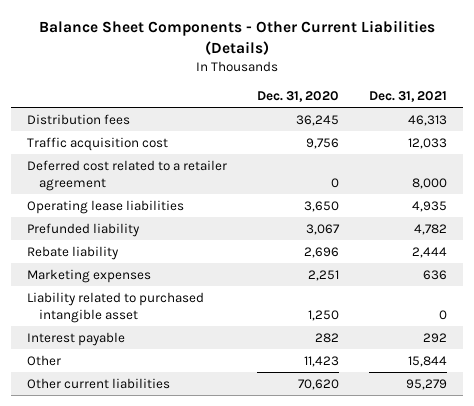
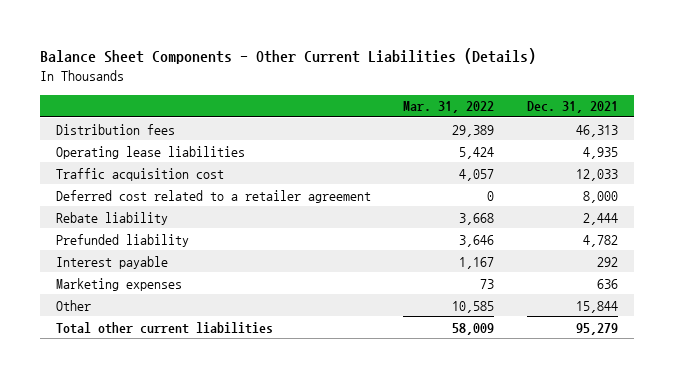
[256,90,339,102] Dec. 31, 2020 -> none
none -> [403,101,495,114] Mar. 31, 2022
[26,199,184,214] Operating lease liabilities -> [55,145,245,159] Operating lease liabilities
[26,291,204,323] Liability related to purchased intangible asset -> none
[26,222,140,237] Prefunded liability -> [55,233,189,247] Prefunded liability
[26,268,151,283] Marketing expenses -> [55,277,182,291] Marketing expenses
[26,377,170,389] Other current liabilities -> [55,321,273,334] Total other current liabilities

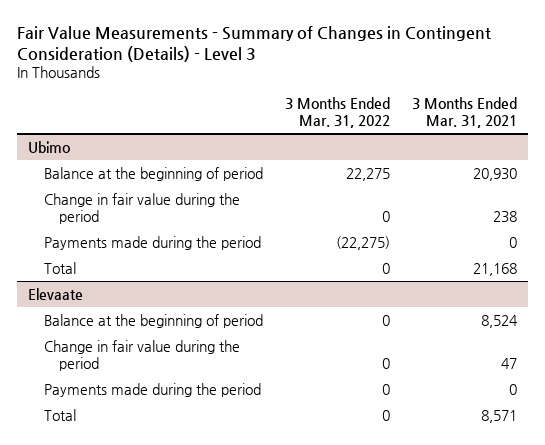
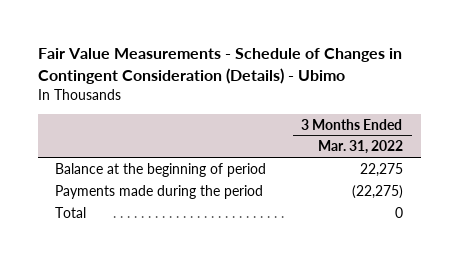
[16,25,491,62] Fair Value Measurements - Summary of Changes in Contingent Consideration (Details) - Level 3 -> [37,48,402,85] Fair Value Measurements - Schedule of Changes in Contingent Consideration (Details) - Ubimo
[412,96,518,129] 3 Months Ended Mar. 31, 2021 -> none
[28,140,71,153] Ubimo -> none
[43,192,240,224] Change in fair value during the period -> none
[28,287,84,300] Elevaate -> none
[43,313,263,328] Balance at the beginning of period -> none
[43,339,240,371] Change in fair value during the period -> none
[43,382,261,397] Payments made during the period -> none
[43,408,76,421] Total -> none

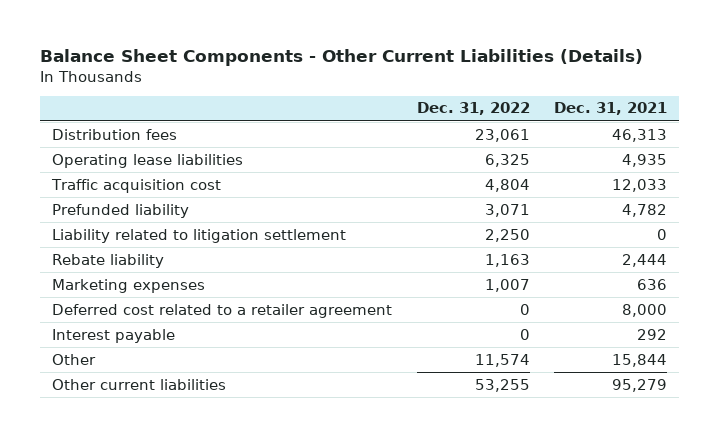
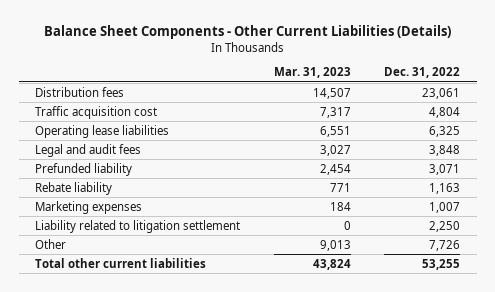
[553,102,667,116] Dec. 31, 2021 -> none
none -> [273,67,351,79] Mar. 31, 2023
[52,153,244,168] Operating lease liabilities -> [35,124,170,138] Operating lease liabilities
none -> [35,143,142,157] Legal and audit fees
[52,303,393,318] Deferred cost related to a retailer agreement -> none
[52,328,176,343] Interest payable -> none
[52,228,347,243] Liability related to litigation settlement -> [35,219,241,233] Liability related to litigation settlement
[474,353,530,367] 11,574 -> [428,239,460,251] 7,726
[52,378,227,390] Other current liabilities -> [35,257,207,268] Total other current liabilities

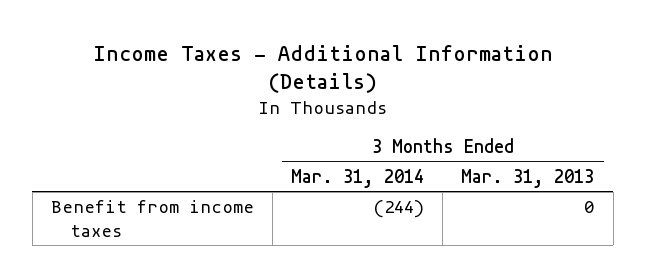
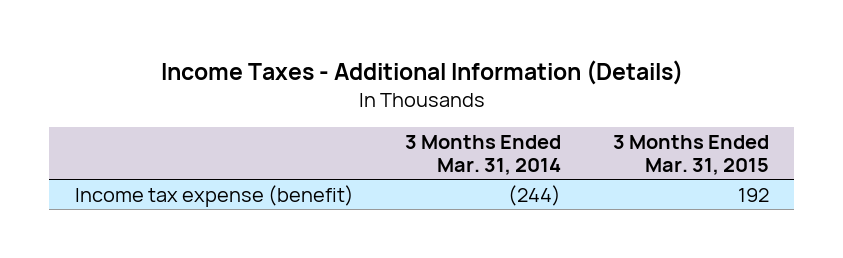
[461,168,595,188] Mar. 31, 2013 -> none
none -> [612,134,769,175] 3 Months Ended Mar. 31, 2015
[50,200,254,237] Benefit from income taxes -> [74,184,354,207] Income tax expense (benefit)

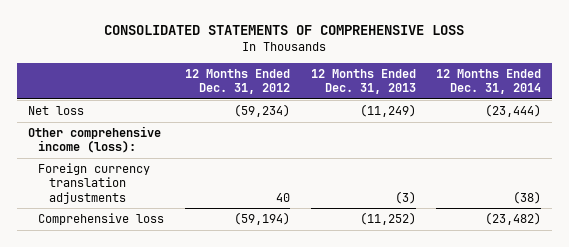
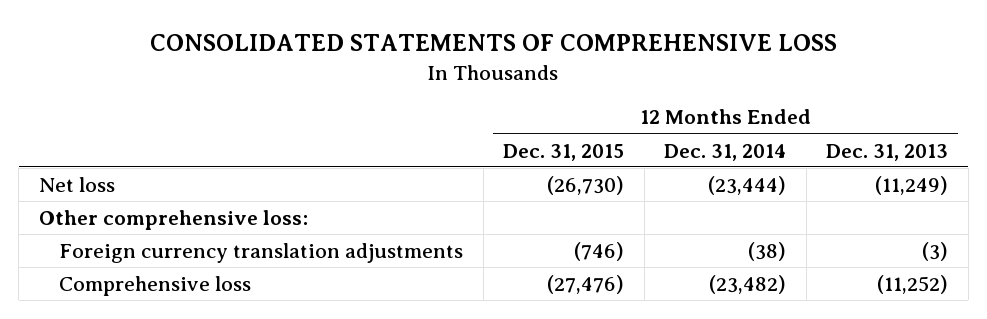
[185,69,291,95] 12 Months Ended Dec. 31, 2012 -> none
none -> [503,143,625,161] Dec. 31, 2015
[27,126,161,154] Other comprehensive income (loss): -> [38,209,308,230] Other comprehensive loss:

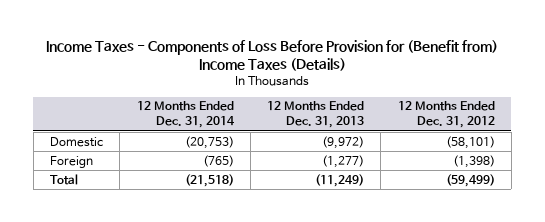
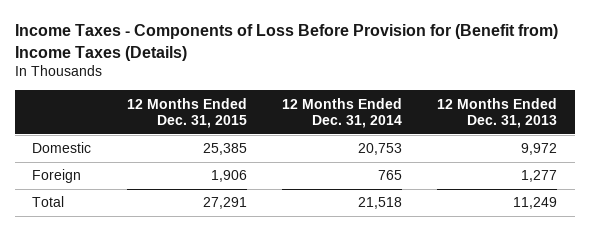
[397,101,495,129] 12 Months Ended Dec. 31, 2012 -> none
none -> [126,97,247,128] 12 Months Ended Dec. 31, 2015
[184,135,234,149] (20,753) -> [358,143,403,156] 20,753
[322,135,365,149] (9,972) -> [521,143,558,156] 9,972
[202,154,234,167] (765) -> [378,170,403,181] 765
[322,154,365,168] (1,277) -> [521,170,558,183] 1,277
[184,173,234,187] (21,518) -> [358,197,403,210] 21,518
[315,173,365,187] (11,249) -> [513,197,558,210] 11,249

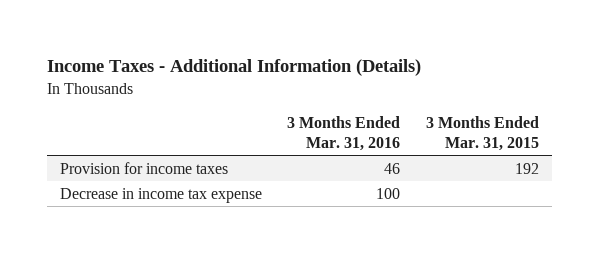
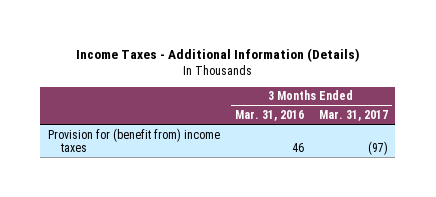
[425,115,539,151] 3 Months Ended Mar. 31, 2015 -> none
none -> [318,110,388,122] Mar. 31, 2017
[59,187,262,203] Decrease in income tax expense -> none
[59,161,228,174] Provision for income taxes -> [47,127,220,153] Provision for (benefit from) income taxes

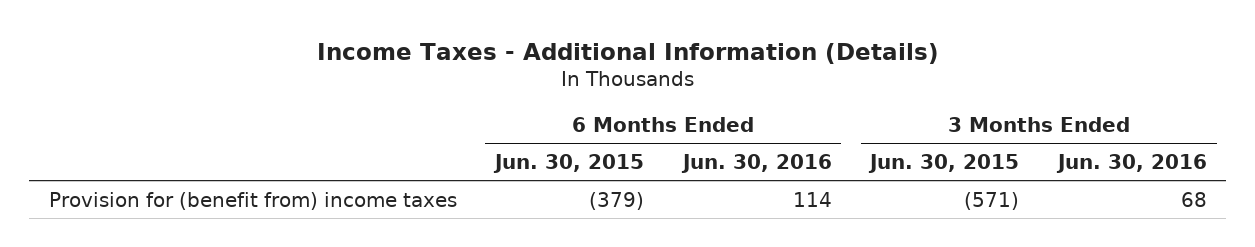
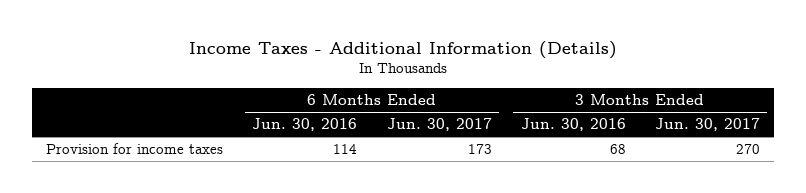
[493,154,645,174] Jun. 30, 2015 -> none
[868,154,1020,174] Jun. 30, 2015 -> none
none -> [386,118,492,132] Jun. 30, 2017
none -> [654,118,760,132] Jun. 30, 2017
[48,191,457,210] Provision for (benefit from) income taxes -> [46,143,224,155] Provision for income taxes

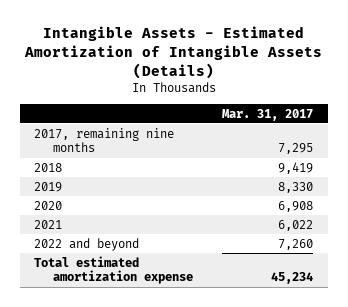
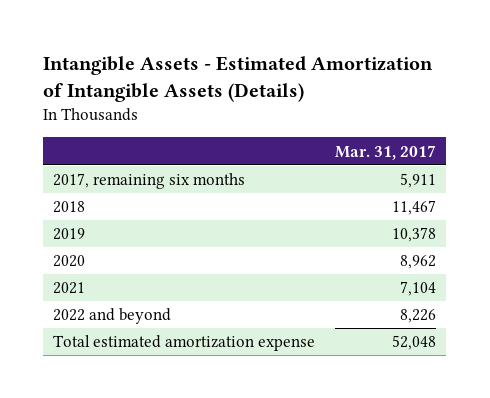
[34,127,175,153] 2017, remaining nine months -> [53,173,246,190] 2017, remaining six months
[278,143,314,155] 7,295 -> [400,173,437,189] 5,911
[278,161,314,174] 9,419 -> [392,200,437,216] 11,467
[278,181,314,193] 8,330 -> [392,227,437,243] 10,378
[278,200,314,212] 6,908 -> [400,255,437,270] 8,962
[278,219,314,231] 6,022 -> [400,281,437,297] 7,104
[278,238,314,250] 7,260 -> [400,309,437,324] 8,226
[271,272,314,285] 45,234 -> [392,335,437,351] 52,048

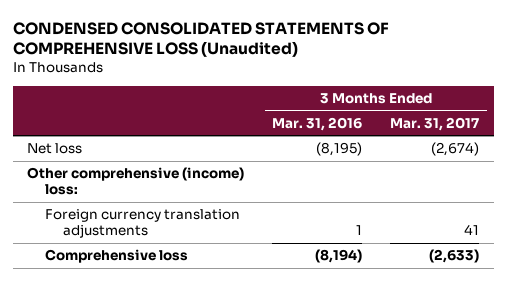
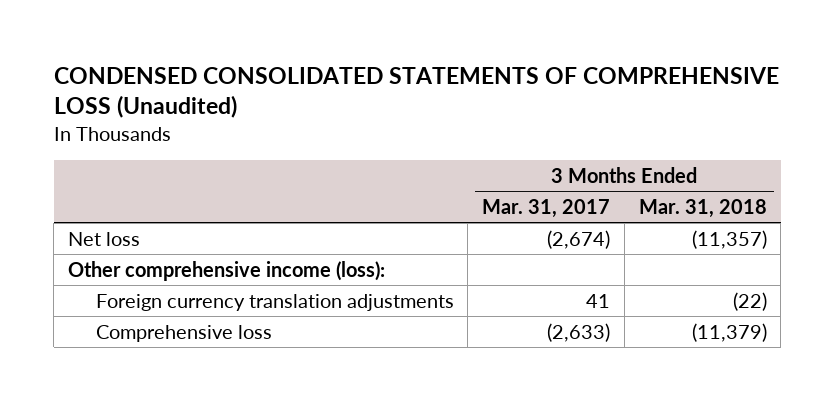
[272,116,363,131] Mar. 31, 2016 -> none
none -> [638,198,767,218] Mar. 31, 2018
[27,167,245,196] Other comprehensive (income) loss: -> [68,260,386,281] Other comprehensive income (loss):

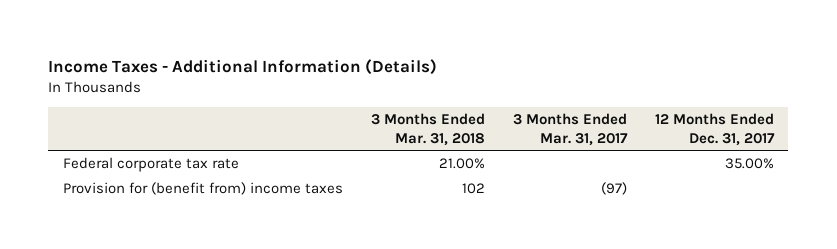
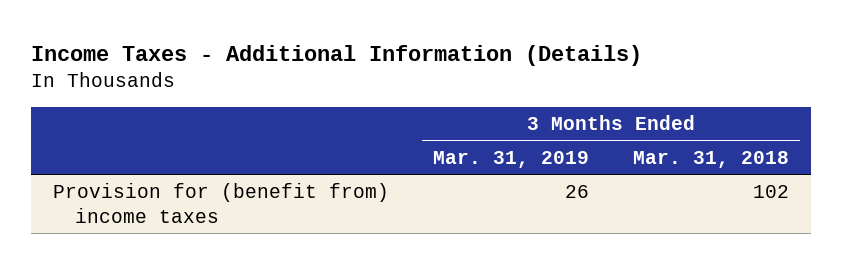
[512,112,628,146] 3 Months Ended Mar. 31, 2017 -> none
[655,112,776,146] 12 Months Ended Dec. 31, 2017 -> none
none -> [433,150,590,168] Mar. 31, 2019
[62,156,239,172] Federal corporate tax rate -> none

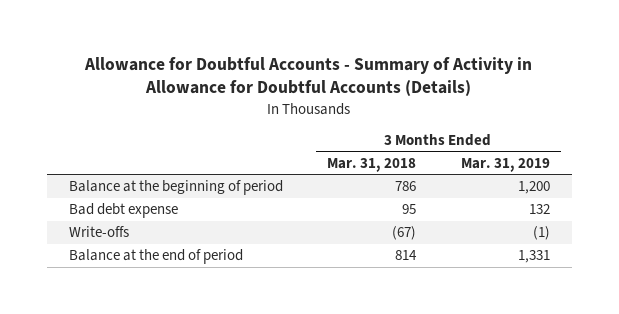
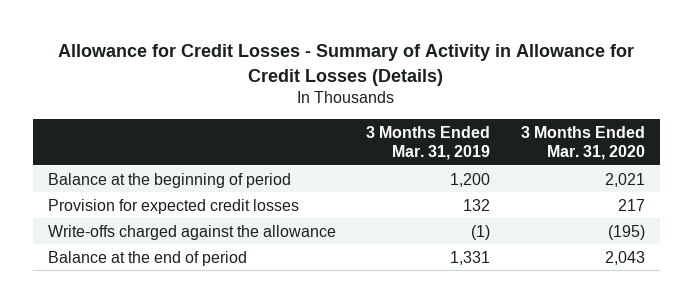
[84,57,533,97] Allowance for Doubtful Accounts - Summary of Activity in Allowance for Doubtful Accounts (Details) -> [58,44,635,86] Allowance for Credit Losses - Summary of Activity in Allowance for Credit Losses (Details)
[327,157,417,172] Mar. 31, 2018 -> none
none -> [520,125,645,161] 3 Months Ended Mar. 31, 2020
[68,203,178,219] Bad debt expense -> [47,198,299,214] Provision for expected credit losses
[68,226,129,238] Write-offs -> [47,224,336,240] Write-offs charged against the allowance

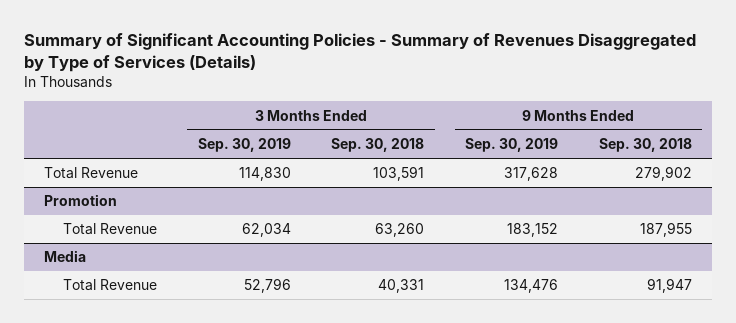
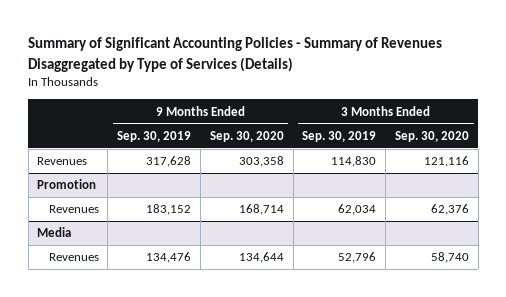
[331,138,425,153] Sep. 30, 2018 -> none
[598,138,692,153] Sep. 30, 2018 -> none
none -> [209,130,284,142] Sep. 30, 2020
none -> [394,130,469,142] Sep. 30, 2020
[44,167,139,180] Total Revenue -> [37,157,88,166] Revenues
[62,223,157,236] Total Revenue -> [48,205,99,214] Revenues
[62,279,157,292] Total Revenue -> [48,253,99,262] Revenues

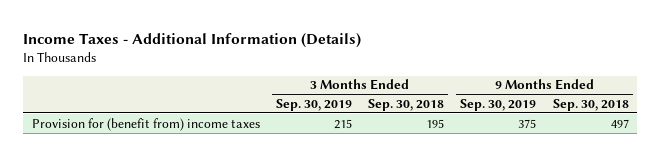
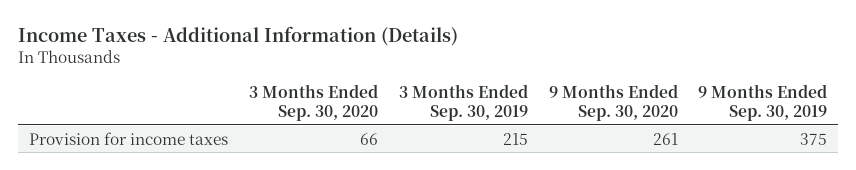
[368,98,445,111] Sep. 30, 2018 -> none
[552,98,629,111] Sep. 30, 2018 -> none
none -> [248,83,378,122] 3 Months Ended Sep. 30, 2020
none -> [548,83,678,122] 9 Months Ended Sep. 30, 2020
[31,117,260,131] Provision for (benefit from) income taxes -> [28,131,228,145] Provision for income taxes

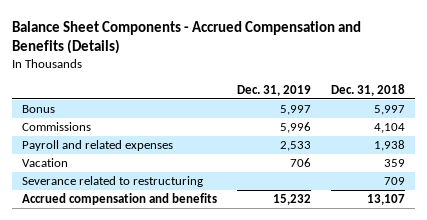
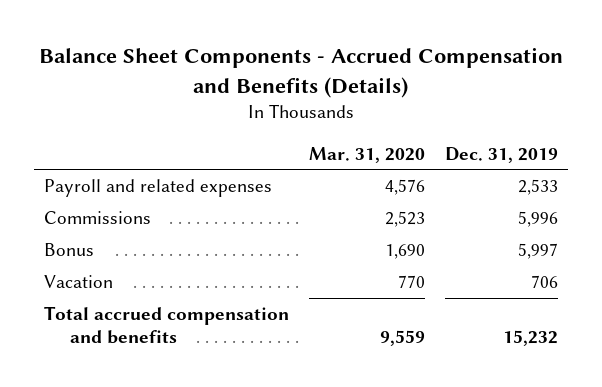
[331,83,406,96] Dec. 31, 2018 -> none
none -> [308,146,425,163] Mar. 31, 2020
[22,122,92,132] Commissions -> [43,211,151,225] Commissions
[22,105,56,114] Bonus -> [43,243,94,257] Bonus
[22,176,204,188] Severance related to restructuring -> none
[22,193,218,206] Accrued compensation and benefits -> [43,306,289,344] Total accrued compensation and benefits

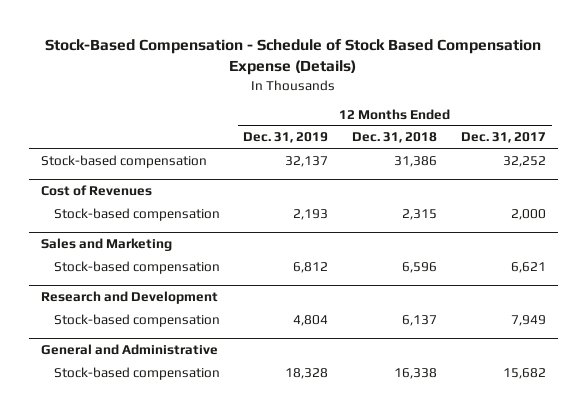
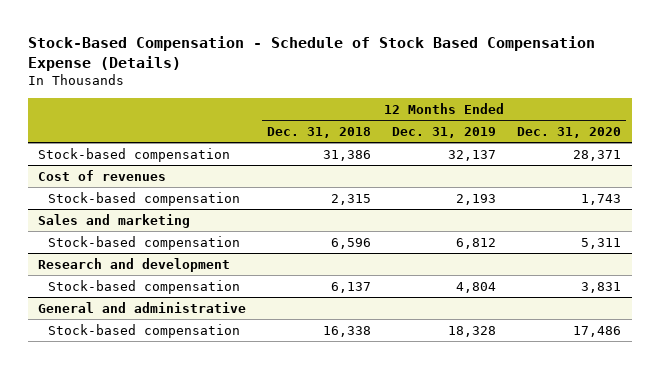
[460,132,546,144] Dec. 31, 2017 -> none
none -> [517,126,622,138] Dec. 31, 2020
[40,185,152,197] Cost of Revenues -> [38,169,167,181] Cost of revenues
[40,238,172,252] Sales and Marketing -> [38,213,191,228] Sales and marketing
[40,291,218,305] Research and Development -> [38,257,231,272] Research and development
[40,344,218,356] General and Administrative -> [38,301,247,313] General and administrative

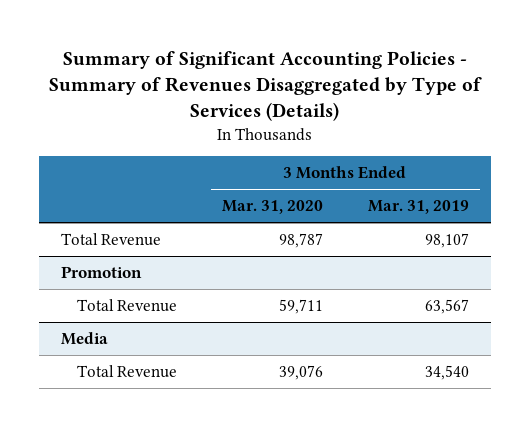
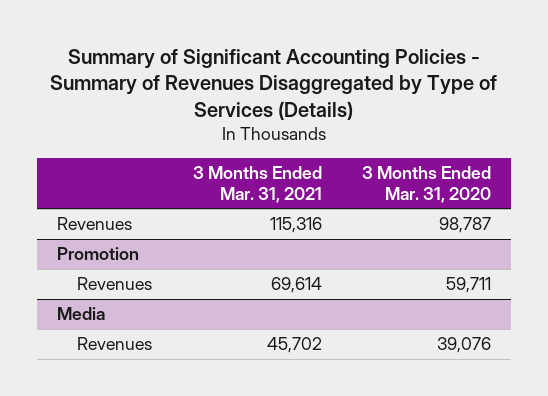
[367,200,469,215] Mar. 31, 2019 -> none
none -> [192,166,322,203] 3 Months Ended Mar. 31, 2021
[61,232,162,246] Total Revenue -> [56,217,132,231] Revenues
[77,298,178,312] Total Revenue -> [77,277,153,291] Revenues
[77,364,178,378] Total Revenue -> [77,337,153,351] Revenues

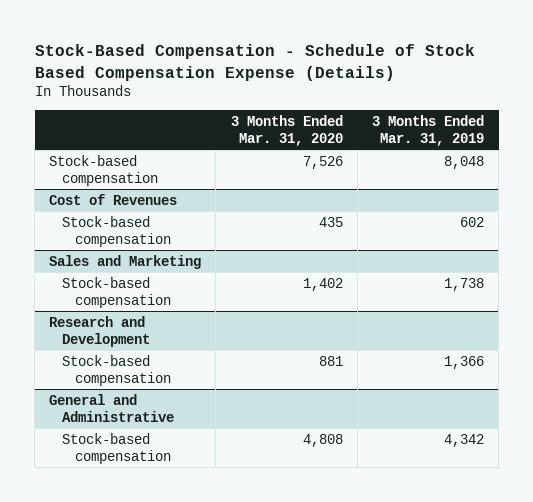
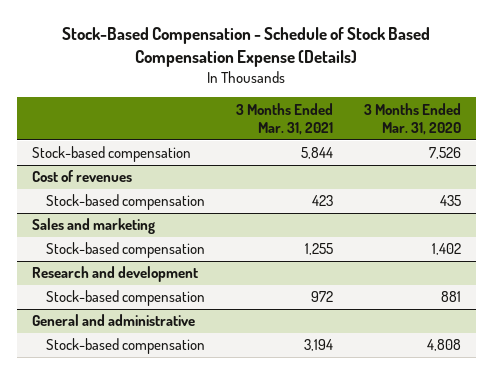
[371,114,484,146] 3 Months Ended Mar. 31, 2019 -> none
none -> [235,102,333,136] 3 Months Ended Mar. 31, 2021
[49,193,178,205] Cost of Revenues -> [32,170,133,183] Cost of revenues
[49,254,202,269] Sales and Marketing -> [32,218,156,235] Sales and marketing
[49,315,151,347] Research and Development -> [32,266,199,283] Research and development
[49,393,175,422] General and Administrative -> [32,314,196,327] General and administrative

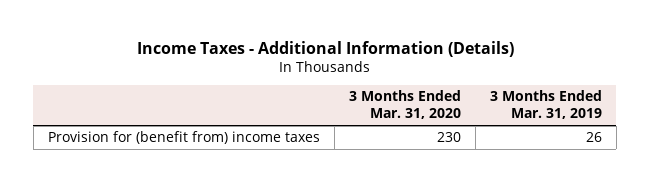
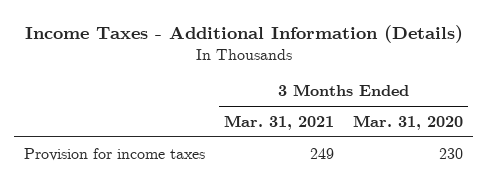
[489,90,602,120] 3 Months Ended Mar. 31, 2019 -> none
none -> [224,114,335,130] Mar. 31, 2021
[47,131,320,145] Provision for (benefit from) income taxes -> [23,147,205,161] Provision for income taxes

